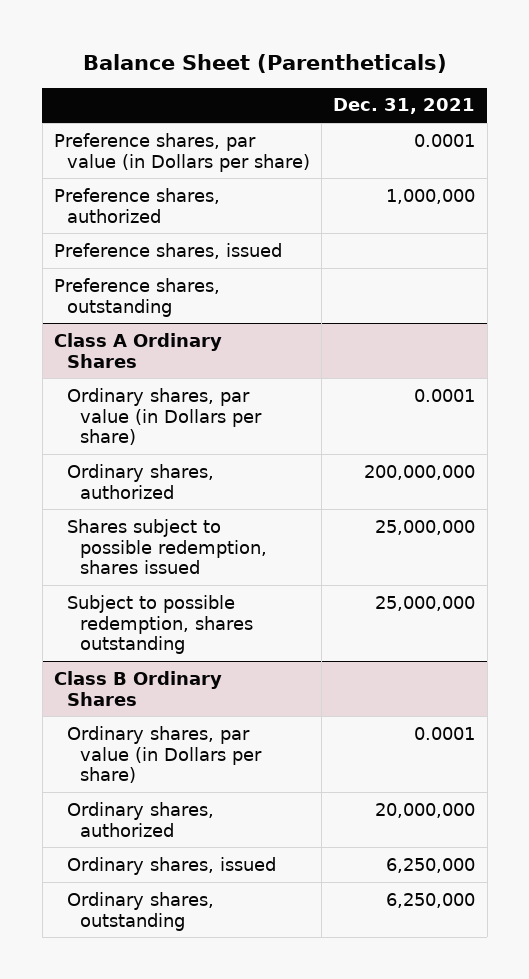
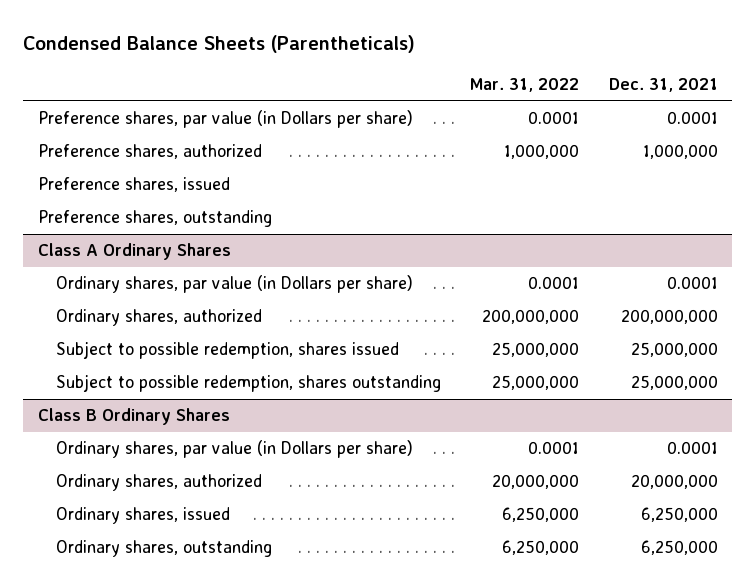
[82,53,447,73] Balance Sheet (Parentheticals) -> [22,35,415,54] Condensed Balance Sheets (Parentheticals)
none -> [470,78,580,93] Mar. 31, 2022
[67,518,268,575] Shares subject to possible redemption, shares issued -> [55,341,399,360] Subject to possible redemption, shares issued

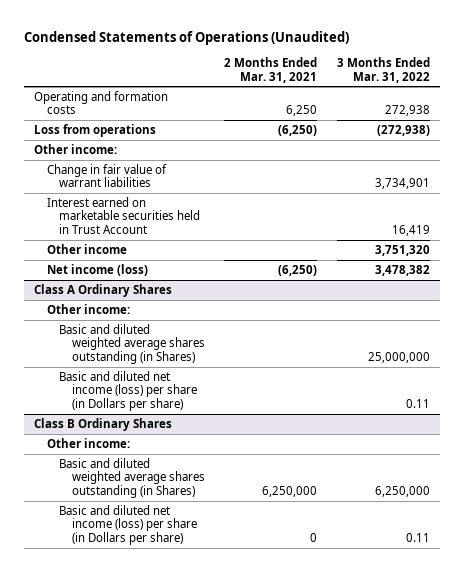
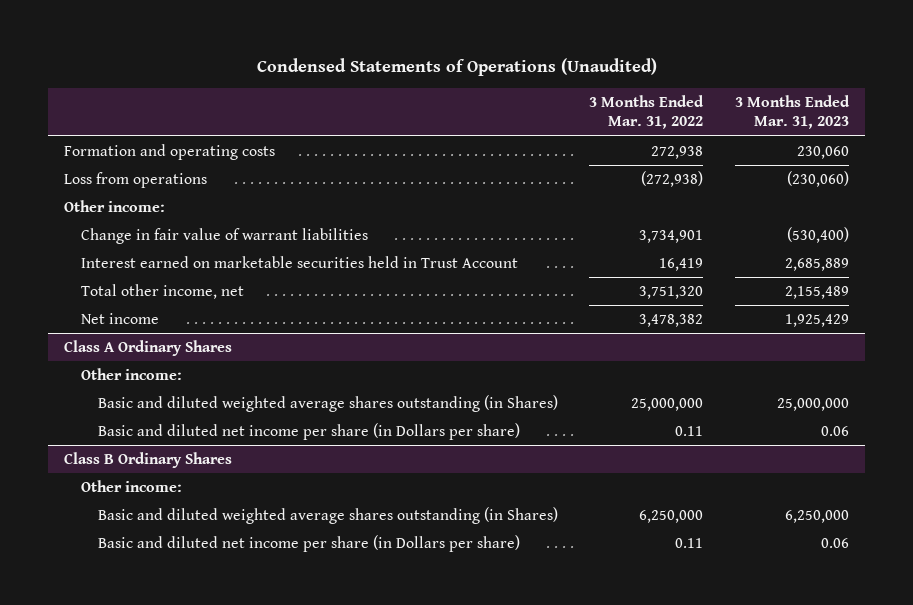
[224,57,318,83] 2 Months Ended Mar. 31, 2021 -> none
none -> [735,94,851,130] 3 Months Ended Mar. 31, 2023
[34,90,169,115] Operating and formation costs -> [63,143,275,160] Formation and operating costs
[46,243,127,254] Other income -> [80,283,244,299] Total other income, net
[46,263,148,276] Net income (loss) -> [80,312,159,324] Net income
[59,370,197,411] Basic and diluted net income (loss) per share (in Dollars per share) -> [97,422,520,440] Basic and diluted net income per share (in Dollars per share)
[59,504,197,545] Basic and diluted net income (loss) per share (in Dollars per share) -> [97,534,520,552] Basic and diluted net income per share (in Dollars per share)

